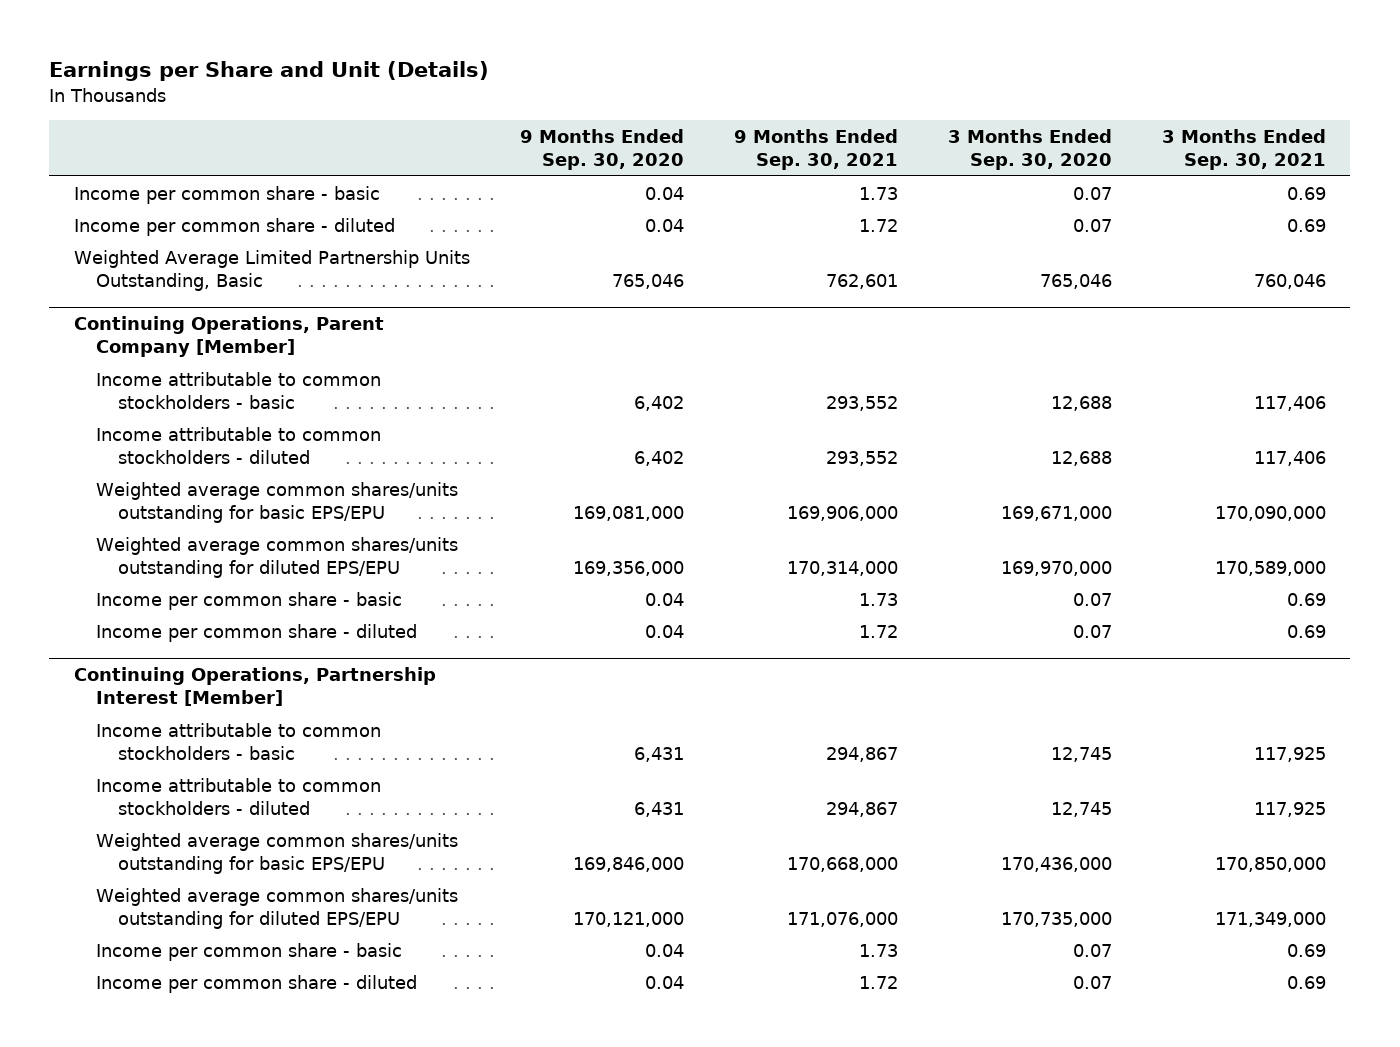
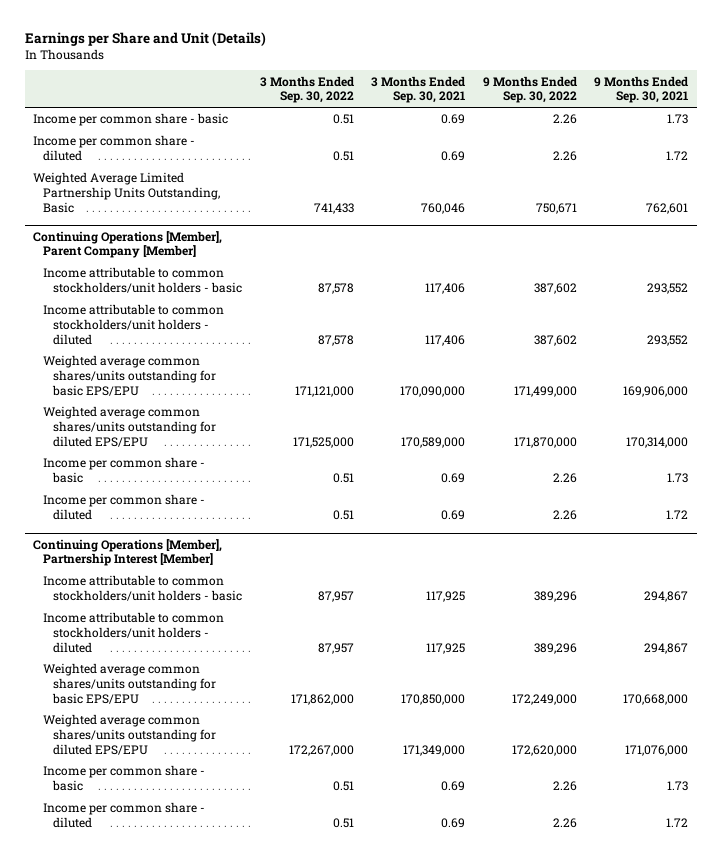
[519,129,684,170] 9 Months Ended Sep. 30, 2020 -> none
[947,129,1112,170] 3 Months Ended Sep. 30, 2020 -> none
none -> [259,75,354,104] 3 Months Ended Sep. 30, 2022
none -> [482,75,577,104] 9 Months Ended Sep. 30, 2022
[74,316,385,358] Continuing Operations, Parent Company [Member] -> [33,230,223,259] Continuing Operations [Member], Parent Company [Member]
[95,371,381,409] Income attributable to common stockholders - basic -> [43,267,243,293] Income attributable to common stockholders/unit holders - basic
[95,426,381,464] Income attributable to common stockholders - diluted -> [43,304,225,345] Income attributable to common stockholders/unit holders - diluted
[74,667,437,707] Continuing Operations, Partnership Interest [Member] -> [33,538,223,567] Continuing Operations [Member], Partnership Interest [Member]
[95,722,381,760] Income attributable to common stockholders - basic -> [43,575,243,601] Income attributable to common stockholders/unit holders - basic
[95,777,381,815] Income attributable to common stockholders - diluted -> [43,612,225,653] Income attributable to common stockholders/unit holders - diluted

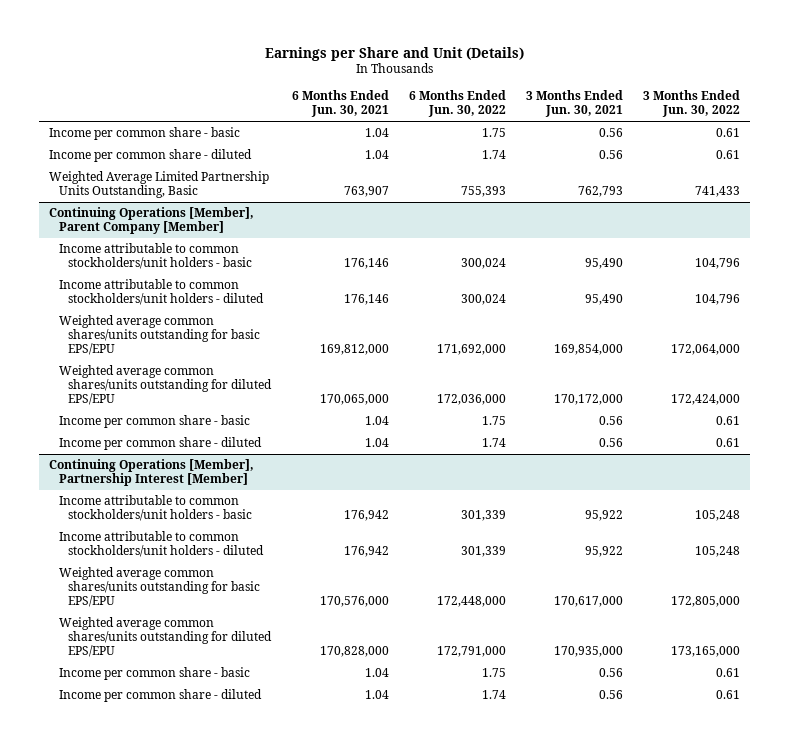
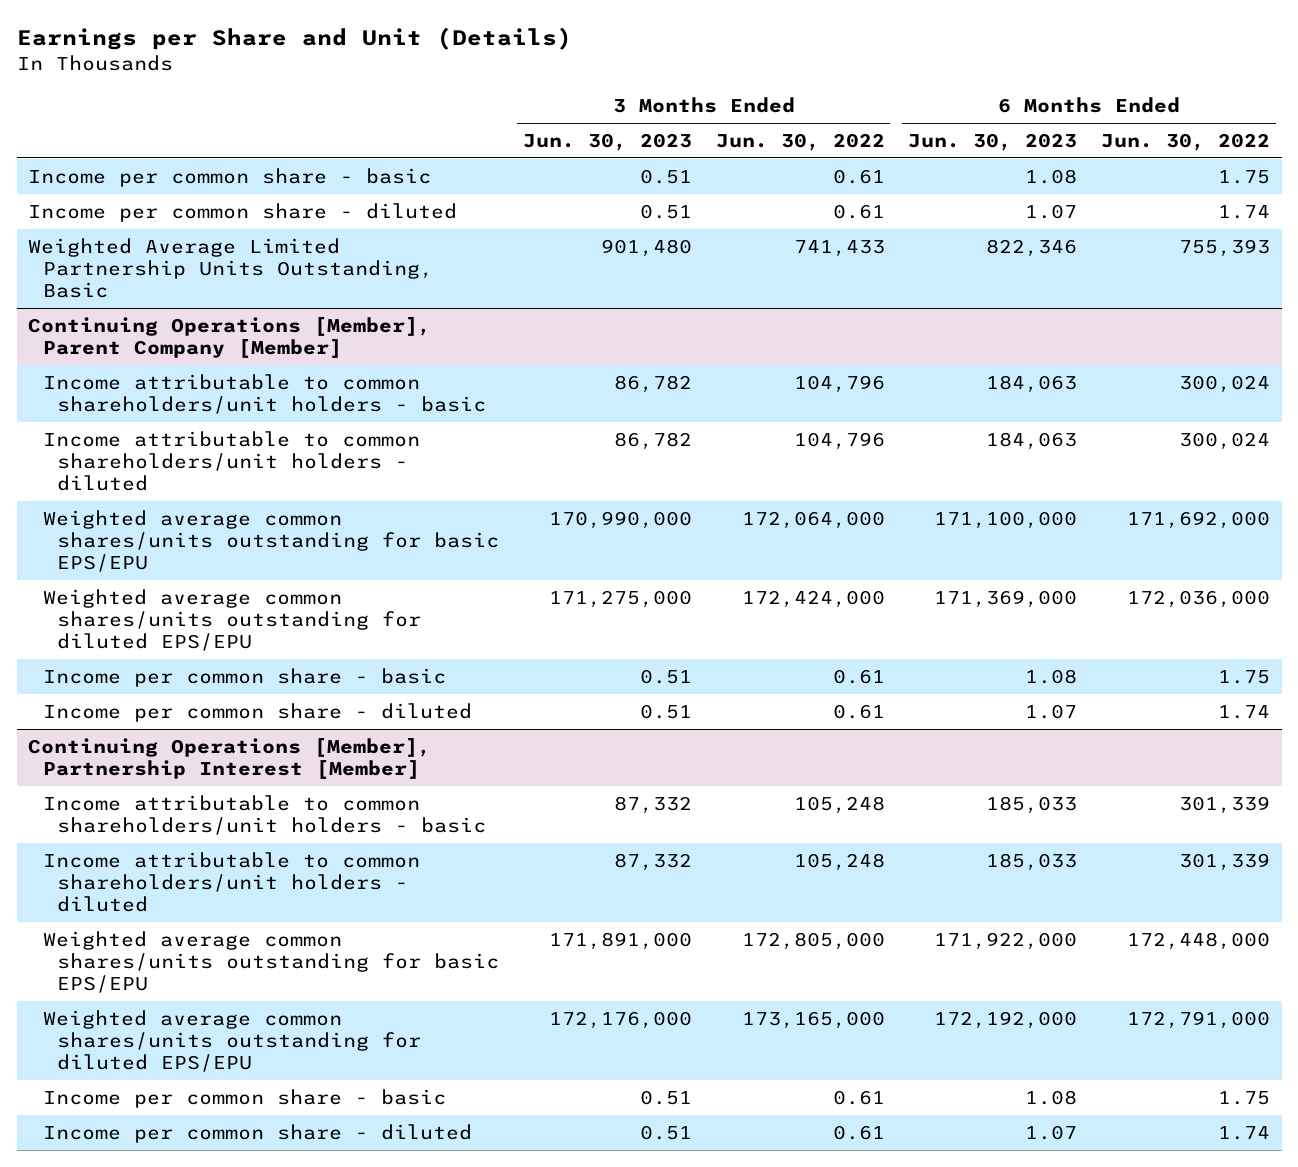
[291,90,389,118] 6 Months Ended Jun. 30, 2021 -> none
[525,90,623,118] 3 Months Ended Jun. 30, 2021 -> none
none -> [522,132,692,151] Jun. 30, 2023
none -> [908,132,1078,151] Jun. 30, 2023
[58,243,253,270] Income attributable to common stockholders/unit holders - basic -> [42,373,487,415] Income attributable to common shareholders/unit holders - basic
[58,279,265,306] Income attributable to common stockholders/unit holders - diluted -> [42,430,420,492] Income attributable to common shareholders/unit holders - diluted
[58,495,253,522] Income attributable to common stockholders/unit holders - basic -> [42,794,487,836] Income attributable to common shareholders/unit holders - basic
[58,531,265,558] Income attributable to common stockholders/unit holders - diluted -> [42,851,420,913] Income attributable to common shareholders/unit holders - diluted

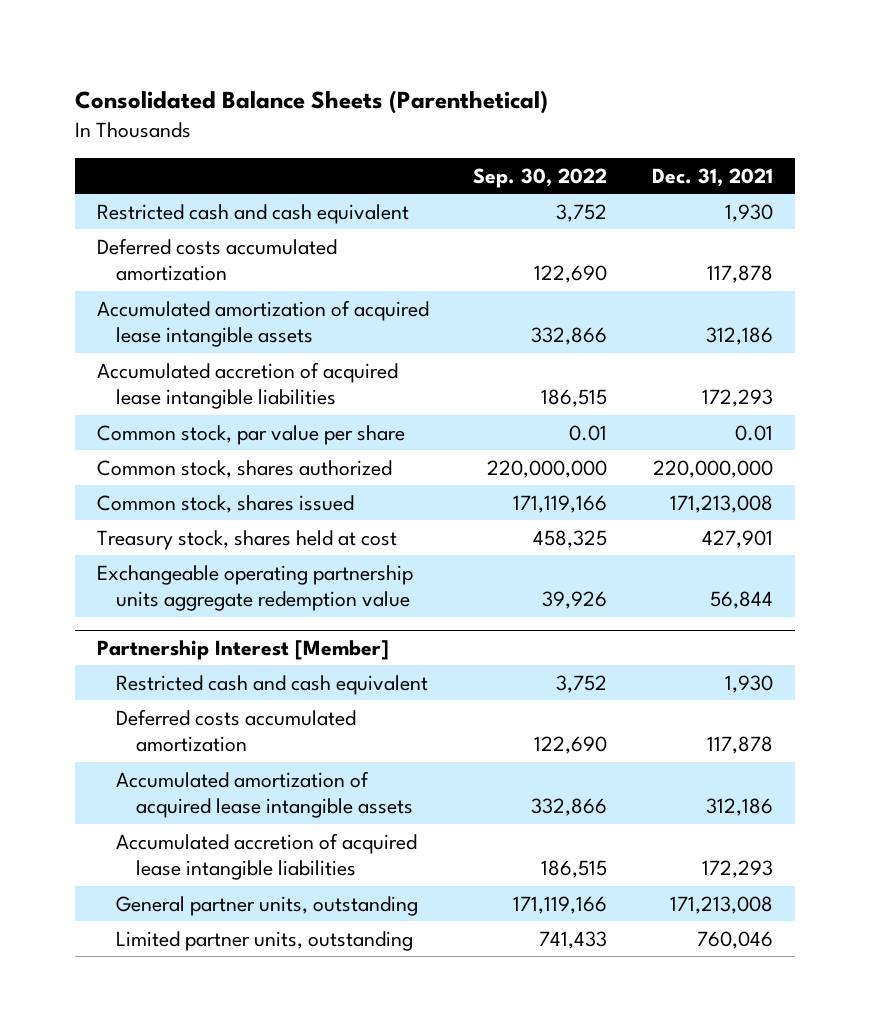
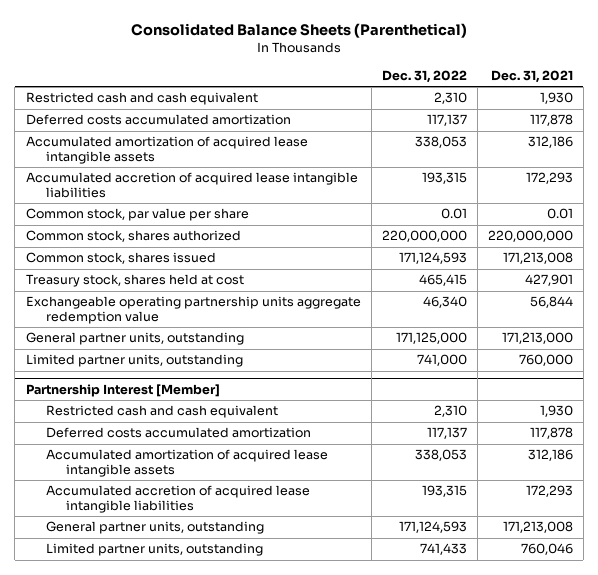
[473,167,608,188] Sep. 30, 2022 -> none
none -> [381,70,467,84] Dec. 31, 2022
none -> [25,332,244,346] General partner units, outstanding
none -> [25,354,243,368] Limited partner units, outstanding

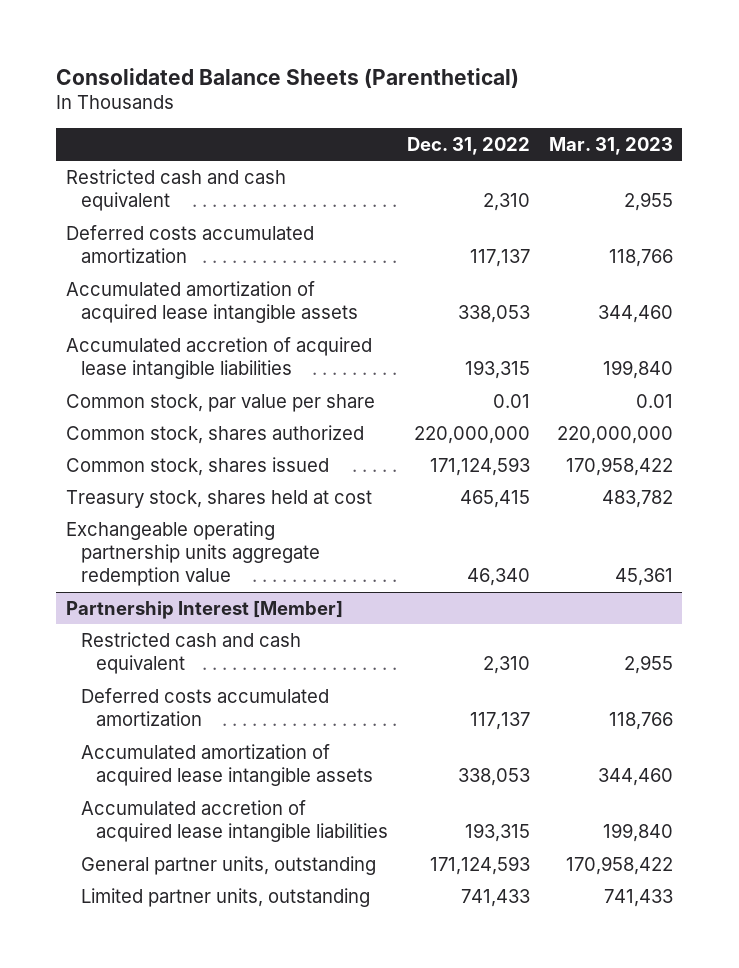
[490,70,573,84] Dec. 31, 2021 -> none
none -> [548,136,673,155] Mar. 31, 2023
[25,332,244,346] General partner units, outstanding -> none
[25,354,243,368] Limited partner units, outstanding -> none

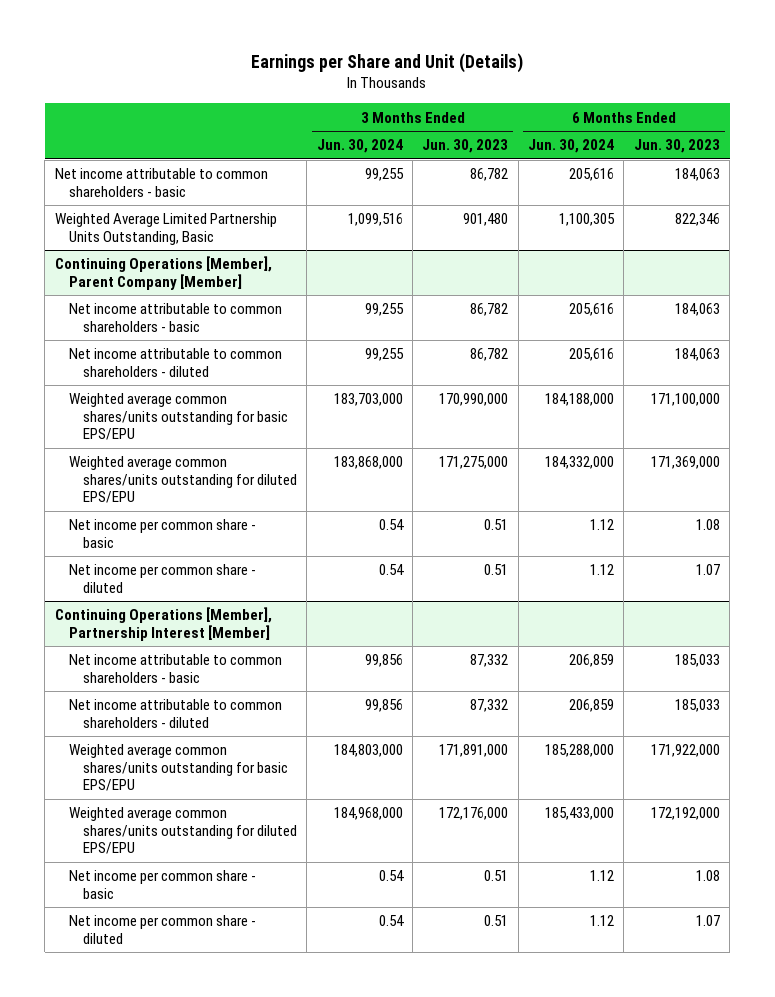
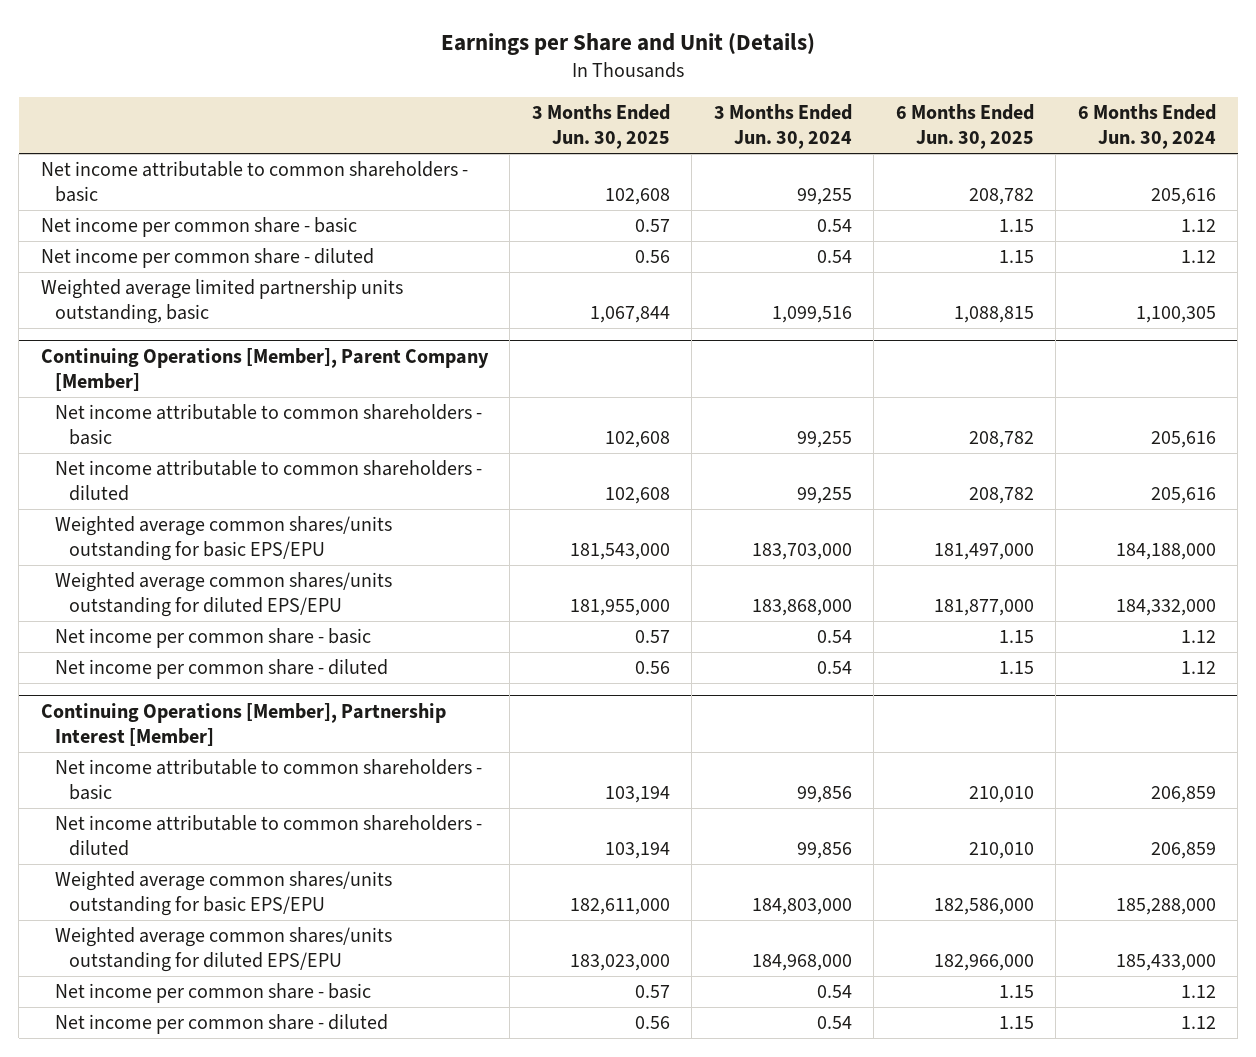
[422,139,509,154] Jun. 30, 2023 -> none
[633,139,720,154] Jun. 30, 2023 -> none
none -> [531,104,670,150] 3 Months Ended Jun. 30, 2025
none -> [895,104,1034,150] 6 Months Ended Jun. 30, 2025
none -> [40,216,357,237] Net income per common share - basic
none -> [40,247,374,268] Net income per common share - diluted
[54,213,277,245] Weighted Average Limited Partnership Units Outstanding, Basic -> [40,278,403,325] Weighted average limited partnership units outstanding, basic

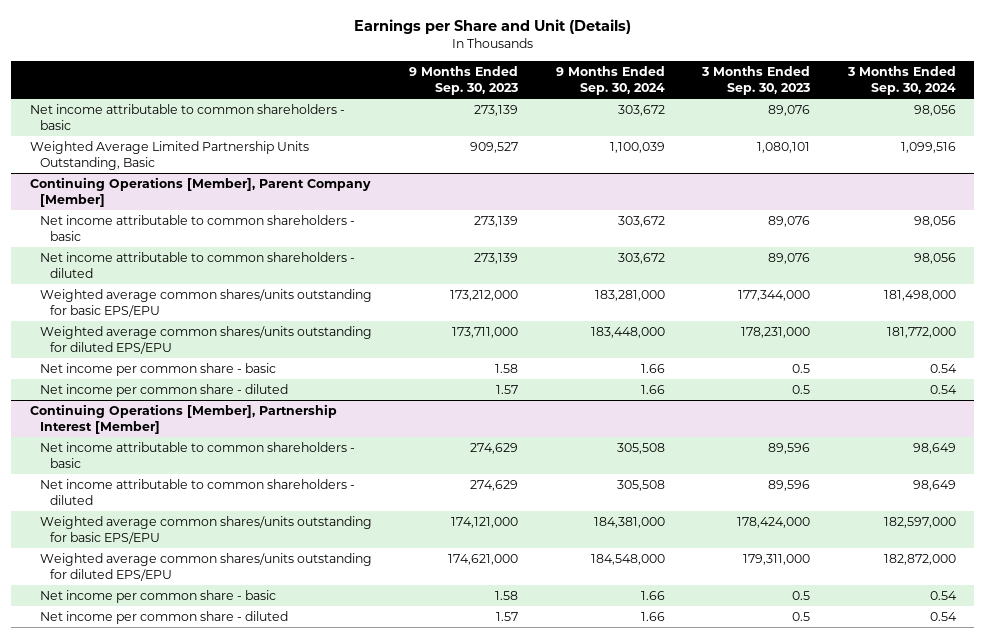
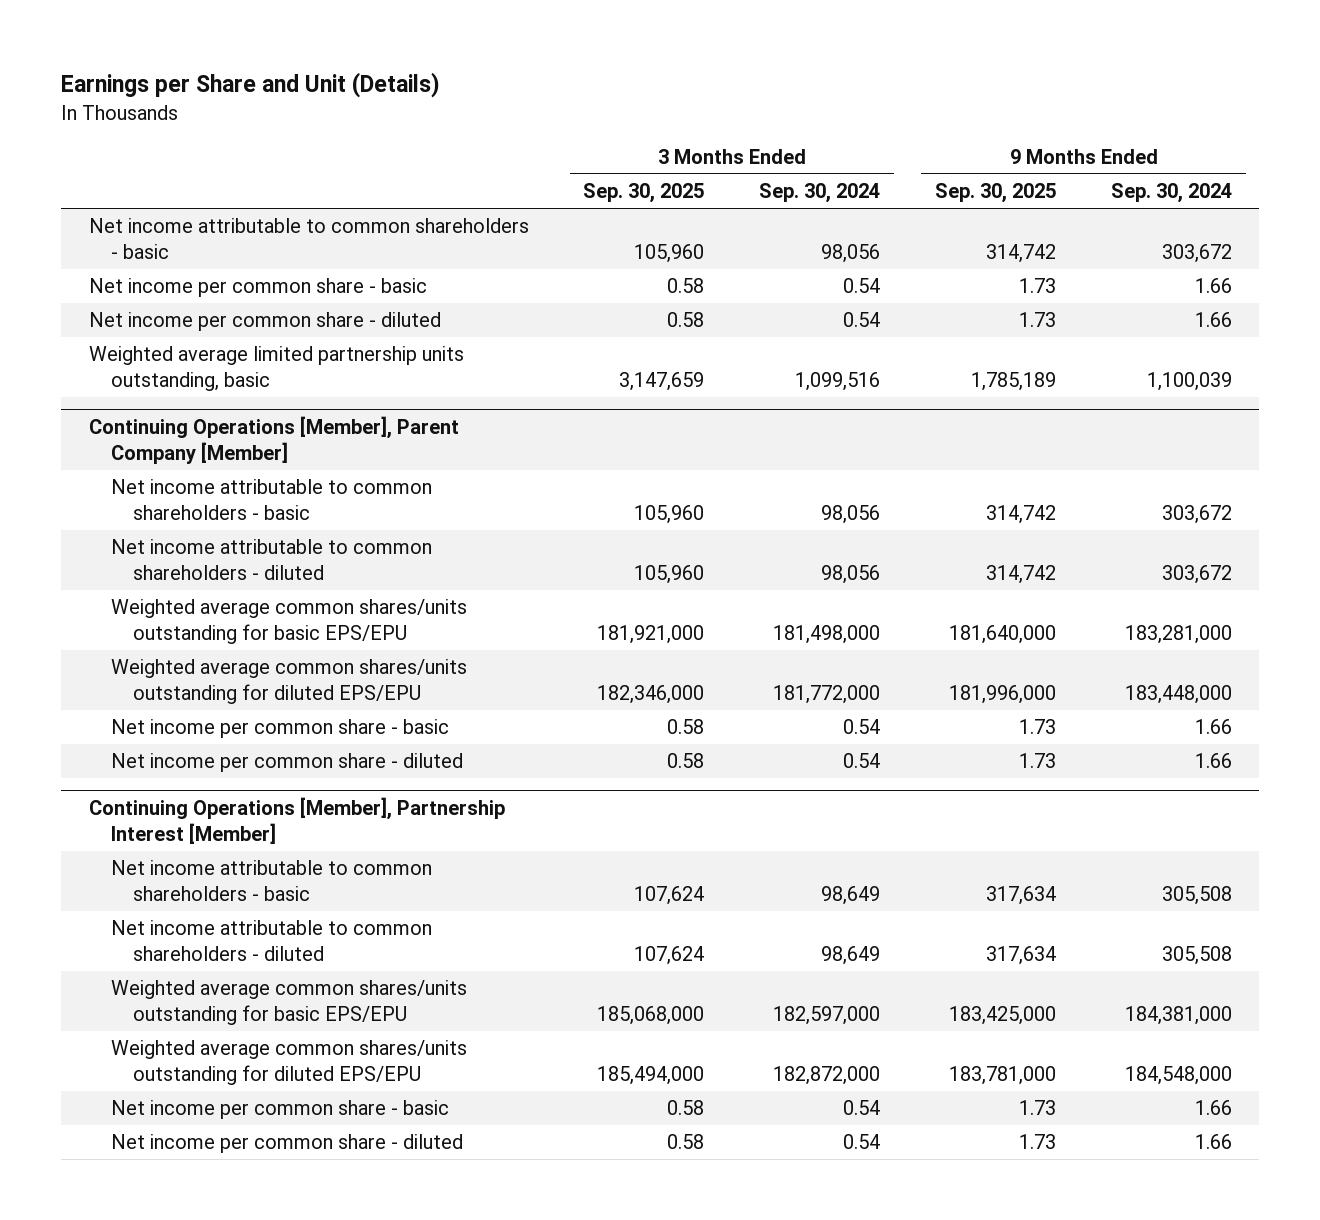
[409,65,519,95] 9 Months Ended Sep. 30, 2023 -> none
[701,65,811,95] 3 Months Ended Sep. 30, 2023 -> none
none -> [583,183,705,204] Sep. 30, 2025
none -> [935,183,1057,204] Sep. 30, 2025
none -> [88,278,427,298] Net income per common share - basic
none -> [88,312,441,332] Net income per common share - diluted
[30,141,310,171] Weighted Average Limited Partnership Units Outstanding, Basic -> [88,346,464,391] Weighted average limited partnership units outstanding, basic

